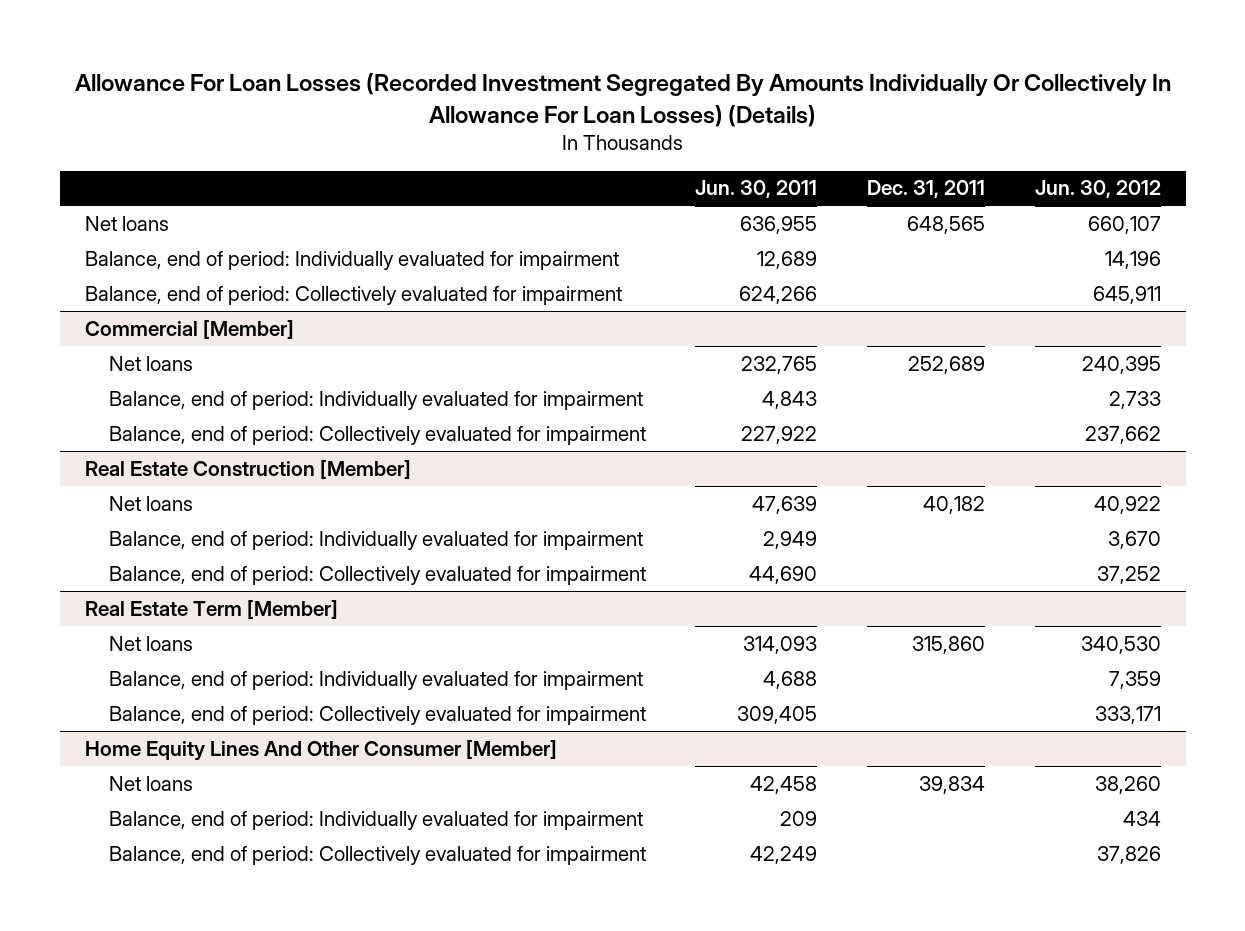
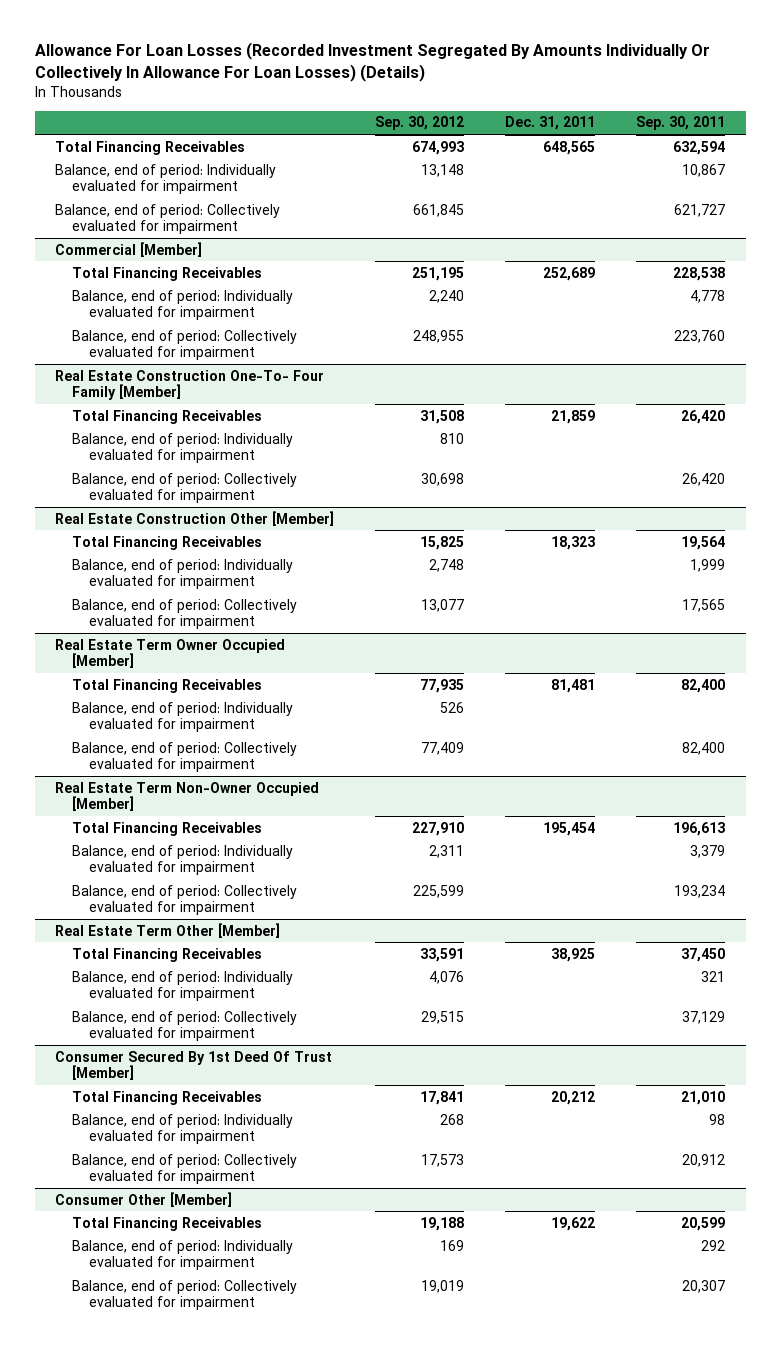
[695,180,818,199] Jun. 30, 2011 -> none
[1034,180,1161,199] Jun. 30, 2012 -> none
none -> [375,116,465,131] Sep. 30, 2012
none -> [636,116,726,131] Sep. 30, 2011
[84,215,169,231] Net loans -> [55,140,246,155] Total Financing Receivables
[108,355,193,371] Net loans -> [71,266,262,281] Total Financing Receivables
[108,495,193,511] Net loans -> none
none -> [55,369,325,401] Real Estate Construction One-To- Four Family [Member]
none -> [71,409,262,424] Total Financing Receivables
none -> [71,432,293,464] Balance, end of period: Individually evaluated for impairment
none -> [71,472,297,504] Balance, end of period: Collectively evaluated for impairment
[84,459,411,479] Real Estate Construction [Member] -> [55,510,335,526] Real Estate Construction Other [Member]
none -> [71,535,262,550] Total Financing Receivables
[108,635,193,651] Net loans -> none
none -> [55,638,286,669] Real Estate Term Owner Occupied [Member]
none -> [71,678,262,693] Total Financing Receivables
none -> [71,701,293,733] Balance, end of period: Individually evaluated for impairment
none -> [71,741,297,773] Balance, end of period: Collectively evaluated for impairment
none -> [55,781,320,812] Real Estate Term Non-Owner Occupied [Member]
none -> [71,821,262,836] Total Financing Receivables
none -> [71,844,293,876] Balance, end of period: Individually evaluated for impairment
none -> [71,884,297,916] Balance, end of period: Collectively evaluated for impairment
[84,599,338,619] Real Estate Term [Member] -> [55,922,281,938] Real Estate Term Other [Member]
none -> [71,947,262,962] Total Financing Receivables
[108,775,193,791] Net loans -> none
none -> [55,1050,333,1081] Consumer Secured By 1st Deed Of Trust [Member]
none -> [71,1090,262,1105] Total Financing Receivables
none -> [71,1113,293,1145] Balance, end of period: Individually evaluated for impairment
none -> [71,1153,297,1185] Balance, end of period: Collectively evaluated for impairment
[84,739,557,761] Home Equity Lines And Other Consumer [Member] -> [55,1191,233,1207] Consumer Other [Member]
none -> [71,1216,262,1231] Total Financing Receivables

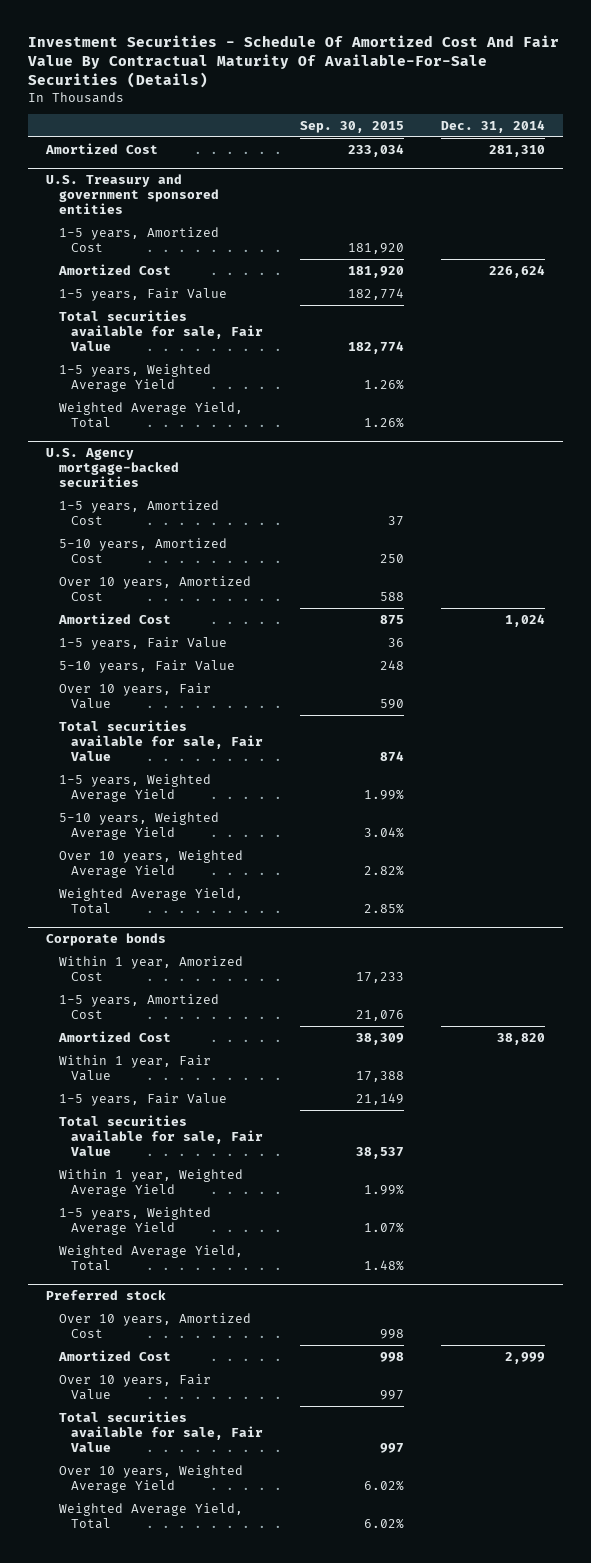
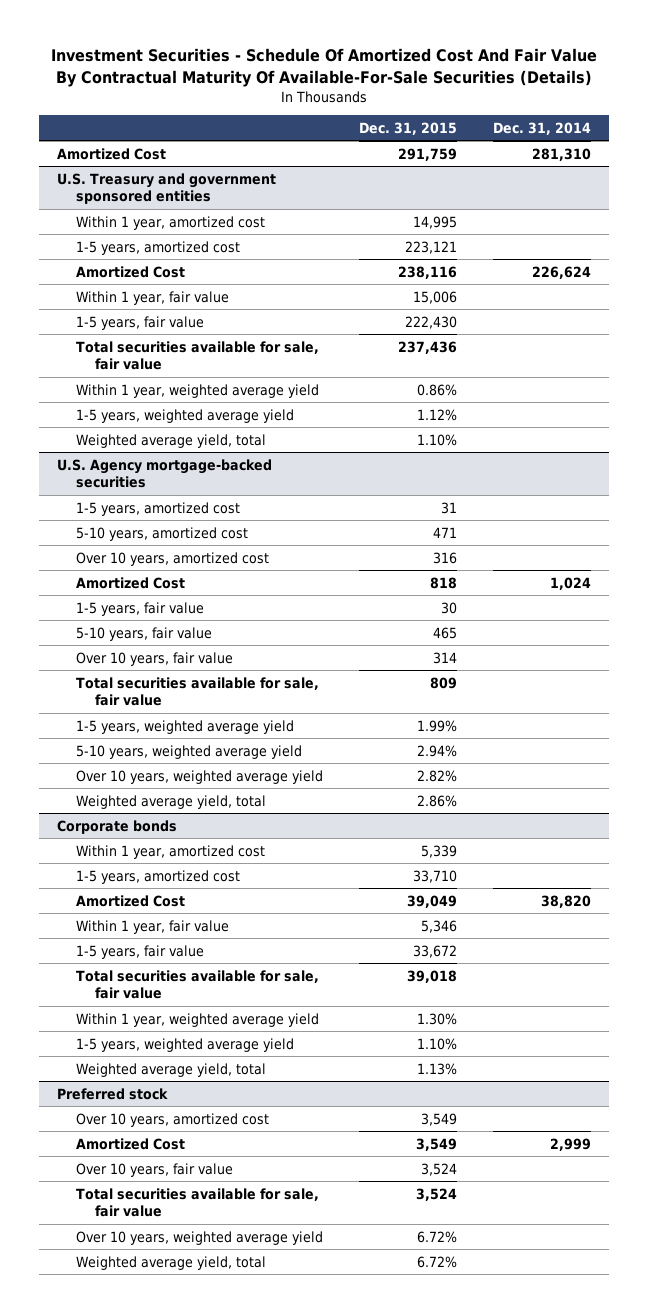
[299,120,404,133] Sep. 30, 2015 -> none
none -> [359,122,458,136] Dec. 31, 2015
none -> [76,215,266,230] Within 1 year, amortized cost
[58,226,219,252] 1-5 years, Amortized Cost -> [76,240,241,255] 1-5 years, amortized cost
none -> [76,290,230,305] Within 1 year, fair value
[58,287,227,301] 1-5 years, Fair Value -> [76,315,205,330] 1-5 years, fair value
[58,309,264,351] Total securities available for sale, Fair Value -> [76,340,320,371] Total securities available for sale, fair value
none -> [76,383,320,398] Within 1 year, weighted average yield
[58,363,211,392] 1-5 years, Weighted Average Yield -> [76,408,295,423] 1-5 years, weighted average yield
[58,401,243,428] Weighted Average Yield, Total -> [76,433,267,448] Weighted average yield, total
[58,499,219,525] 1-5 years, Amortized Cost -> [76,501,241,516] 1-5 years, amortized cost
[58,537,227,563] 5-10 years, Amortized Cost -> [76,526,249,541] 5-10 years, amortized cost
[58,575,251,601] Over 10 years, Amortized Cost -> [76,551,270,566] Over 10 years, amortized cost
[58,636,227,650] 1-5 years, Fair Value -> [76,601,205,616] 1-5 years, fair value
[58,659,235,673] 5-10 years, Fair Value -> [76,626,213,641] 5-10 years, fair value
[58,682,211,709] Over 10 years, Fair Value -> [76,651,234,666] Over 10 years, fair value
[58,719,264,761] Total securities available for sale, Fair Value -> [76,676,320,707] Total securities available for sale, fair value
[58,773,211,802] 1-5 years, Weighted Average Yield -> [76,719,295,734] 1-5 years, weighted average yield
[58,811,219,840] 5-10 years, Weighted Average Yield -> [76,744,303,759] 5-10 years, weighted average yield
[58,849,243,878] Over 10 years, Weighted Average Yield -> [76,769,324,784] Over 10 years, weighted average yield
[58,887,243,914] Weighted Average Yield, Total -> [76,794,267,809] Weighted average yield, total
[58,955,243,981] Within 1 year, Amorized Cost -> [76,844,266,859] Within 1 year, amortized cost
[58,993,219,1019] 1-5 years, Amortized Cost -> [76,869,241,884] 1-5 years, amortized cost
[58,1054,211,1081] Within 1 year, Fair Value -> [76,919,230,934] Within 1 year, fair value
[58,1092,227,1106] 1-5 years, Fair Value -> [76,944,205,959] 1-5 years, fair value
[58,1114,264,1156] Total securities available for sale, Fair Value -> [76,969,320,1000] Total securities available for sale, fair value
[58,1168,243,1197] Within 1 year, Weighted Average Yield -> [76,1012,320,1027] Within 1 year, weighted average yield
[58,1206,211,1235] 1-5 years, Weighted Average Yield -> [76,1037,295,1052] 1-5 years, weighted average yield
[58,1244,243,1271] Weighted Average Yield, Total -> [76,1062,267,1077] Weighted average yield, total
[58,1312,251,1338] Over 10 years, Amortized Cost -> [76,1112,270,1127] Over 10 years, amortized cost
[58,1373,211,1400] Over 10 years, Fair Value -> [76,1162,234,1177] Over 10 years, fair value
[58,1410,264,1452] Total securities available for sale, Fair Value -> [76,1187,320,1218] Total securities available for sale, fair value
[58,1464,243,1493] Over 10 years, Weighted Average Yield -> [76,1230,324,1245] Over 10 years, weighted average yield
[58,1502,243,1529] Weighted Average Yield, Total -> [76,1255,267,1270] Weighted average yield, total

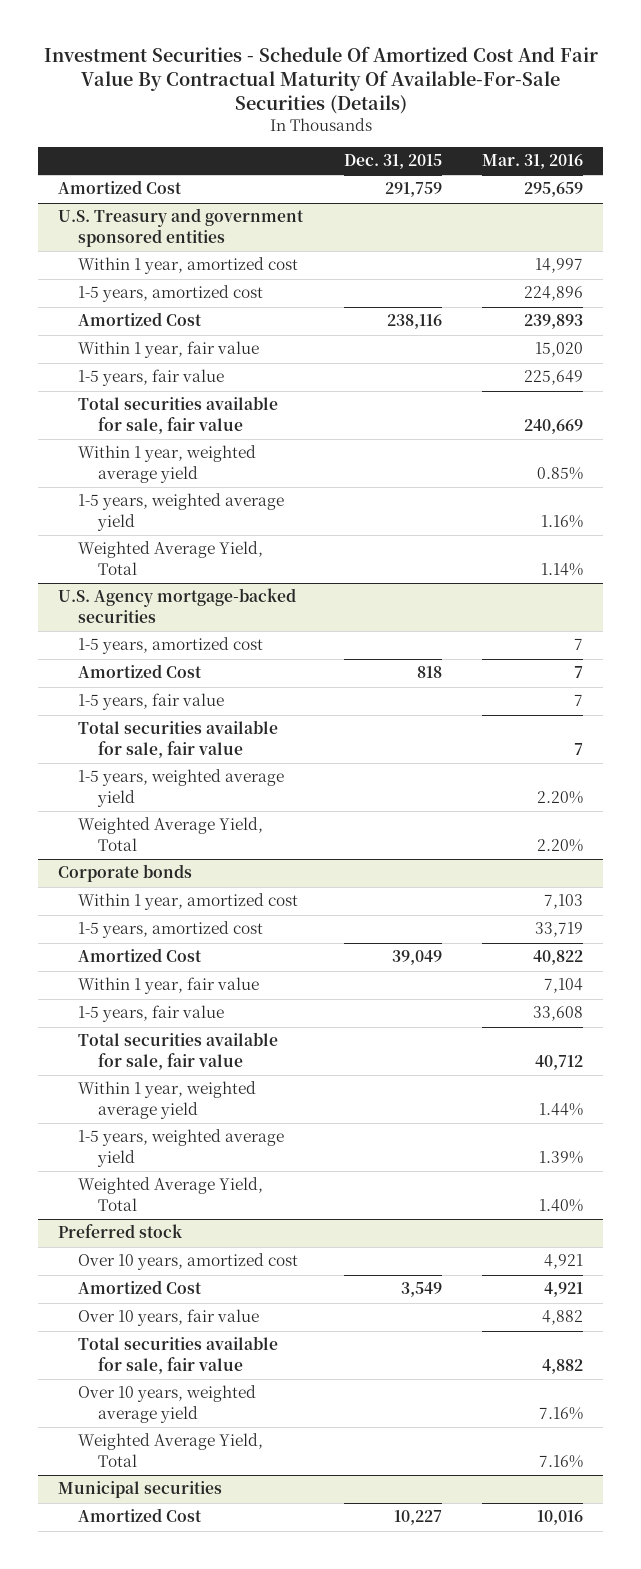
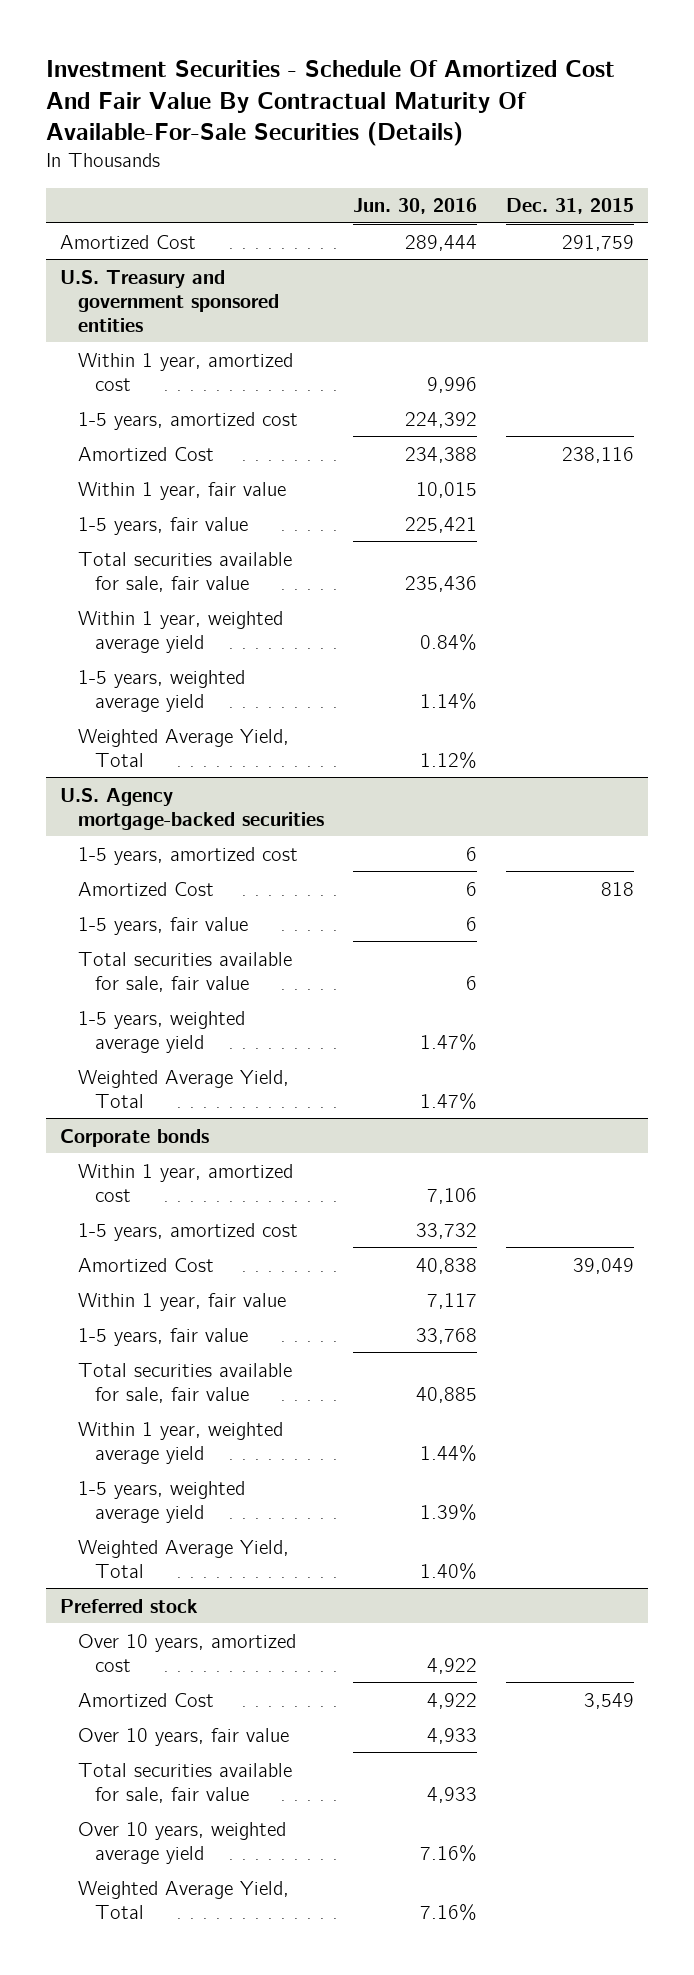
[482,154,584,170] Mar. 31, 2016 -> none
none -> [352,198,477,215] Jun. 30, 2016
[58,1481,223,1499] Municipal securities -> none
[77,1508,202,1523] Amortized Cost -> none

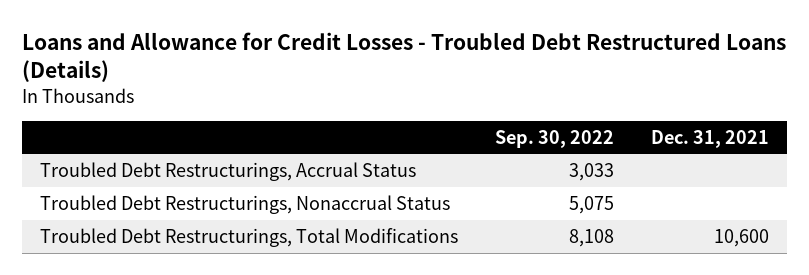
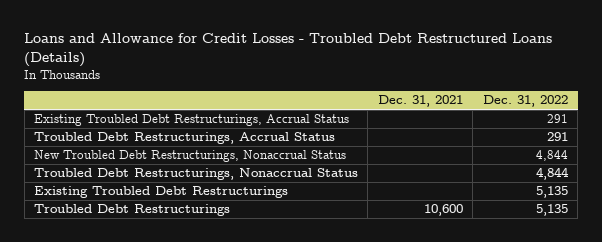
[494,129,614,148] Sep. 30, 2022 -> none
none -> [482,95,568,108] Dec. 31, 2022
none -> [33,114,349,127] Existing Troubled Debt Restructurings, Accrual Status
none -> [33,150,346,163] New Troubled Debt Restructurings, Nonaccrual Status
none -> [33,186,288,199] Existing Troubled Debt Restructurings
[40,228,459,248] Troubled Debt Restructurings, Total Modifications -> [33,204,230,217] Troubled Debt Restructurings

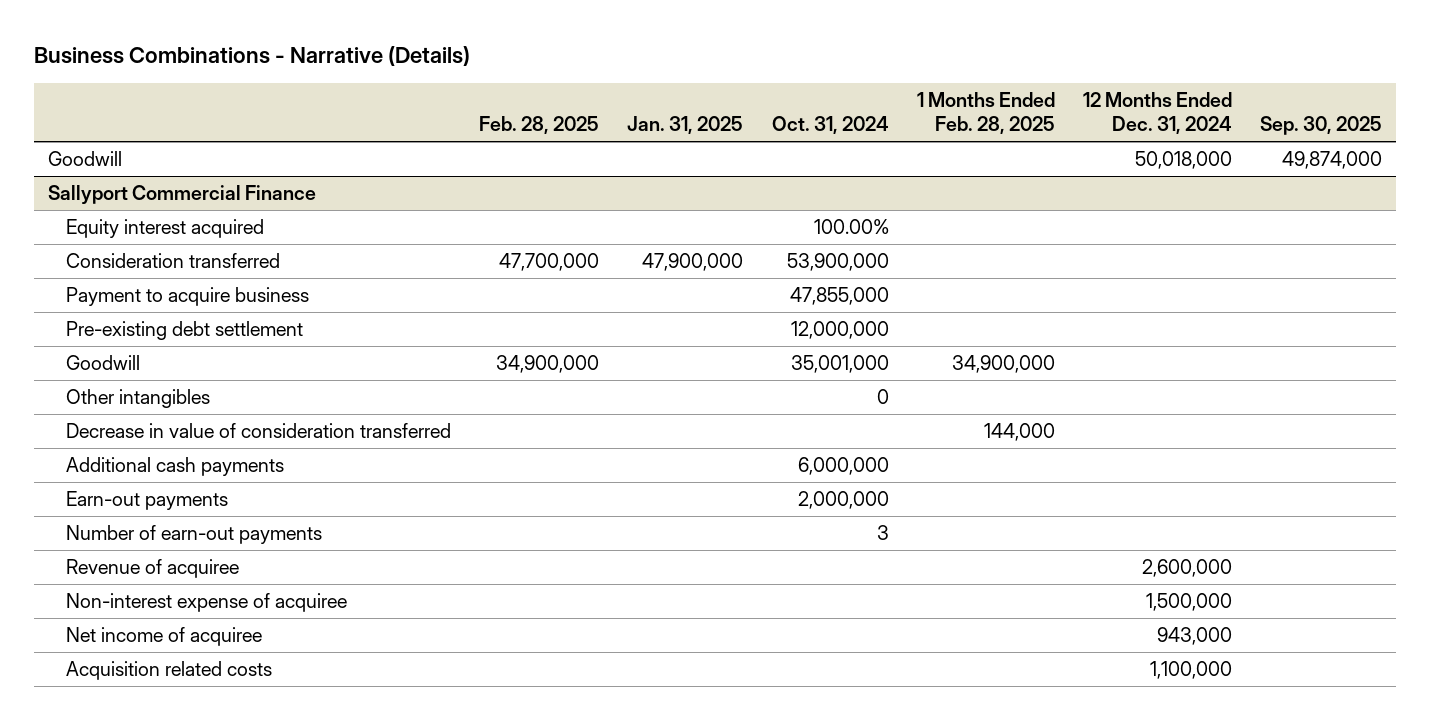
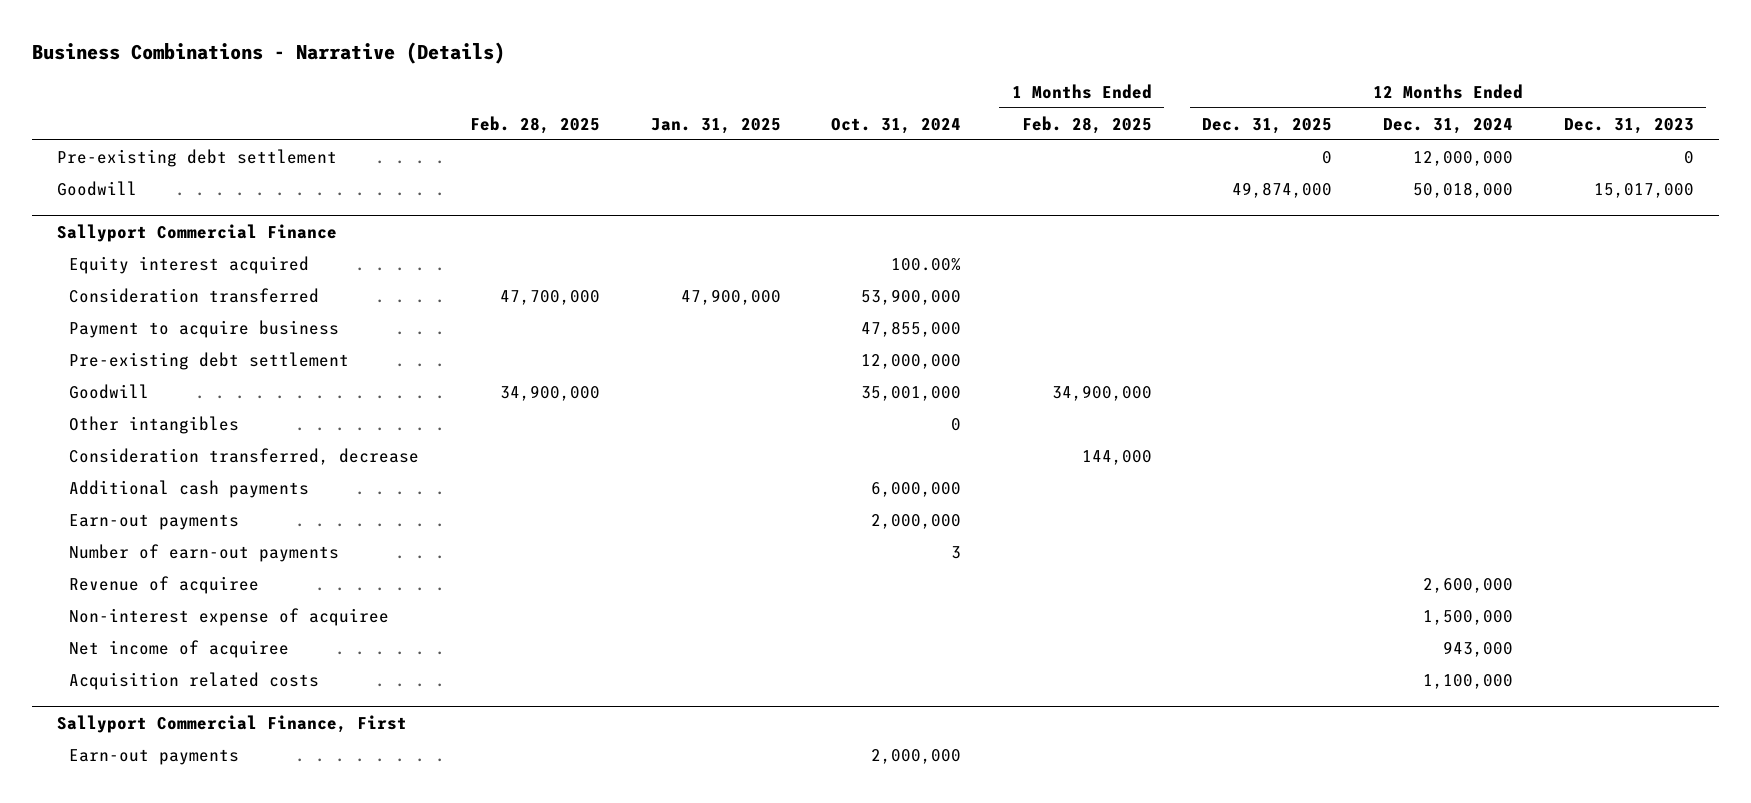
[1259,115,1382,135] Sep. 30, 2025 -> none
none -> [1202,117,1333,134] Dec. 31, 2025
none -> [1563,117,1694,134] Dec. 31, 2023
none -> [57,149,338,168] Pre-existing debt settlement
[66,423,452,439] Decrease in value of consideration transferred -> [69,448,420,466] Consideration transferred, decrease
none -> [57,714,408,733] Sallyport Commercial Finance, First
none -> [69,749,240,766] Earn-out payments

